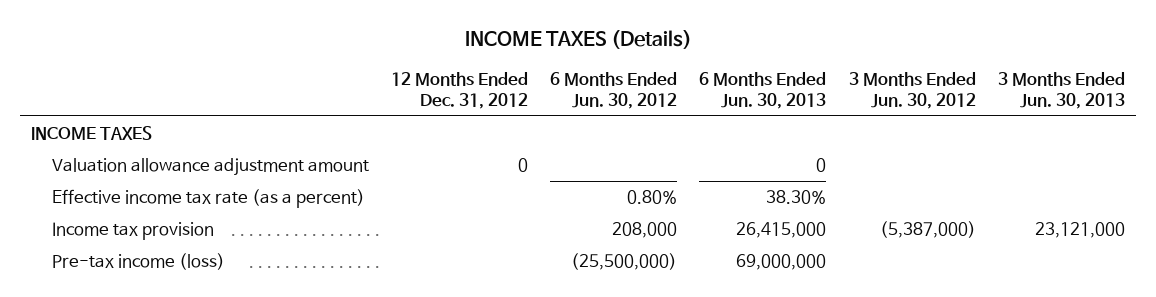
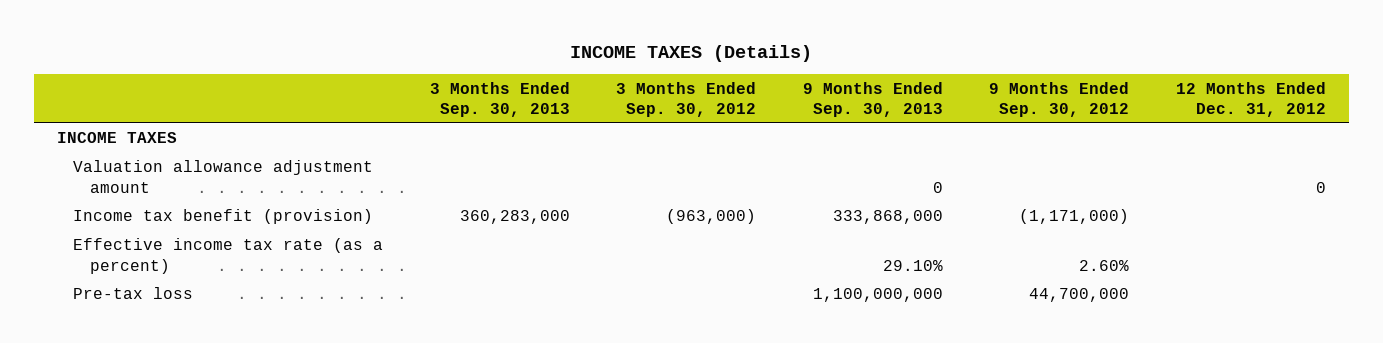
[550,71,678,109] 6 Months Ended Jun. 30, 2012 -> none
[699,71,827,109] 6 Months Ended Jun. 30, 2013 -> none
[848,71,976,109] 3 Months Ended Jun. 30, 2012 -> none
[997,71,1125,109] 3 Months Ended Jun. 30, 2013 -> none
none -> [429,81,570,117] 3 Months Ended Sep. 30, 2013
none -> [616,81,757,117] 3 Months Ended Sep. 30, 2012
none -> [802,81,943,117] 9 Months Ended Sep. 30, 2013
none -> [989,81,1130,117] 9 Months Ended Sep. 30, 2012
none -> [73,209,374,225] Income tax benefit (provision)
[51,222,214,241] Income tax provision -> none
[51,253,225,271] Pre-tax income (loss) -> [73,287,194,300] Pre-tax loss

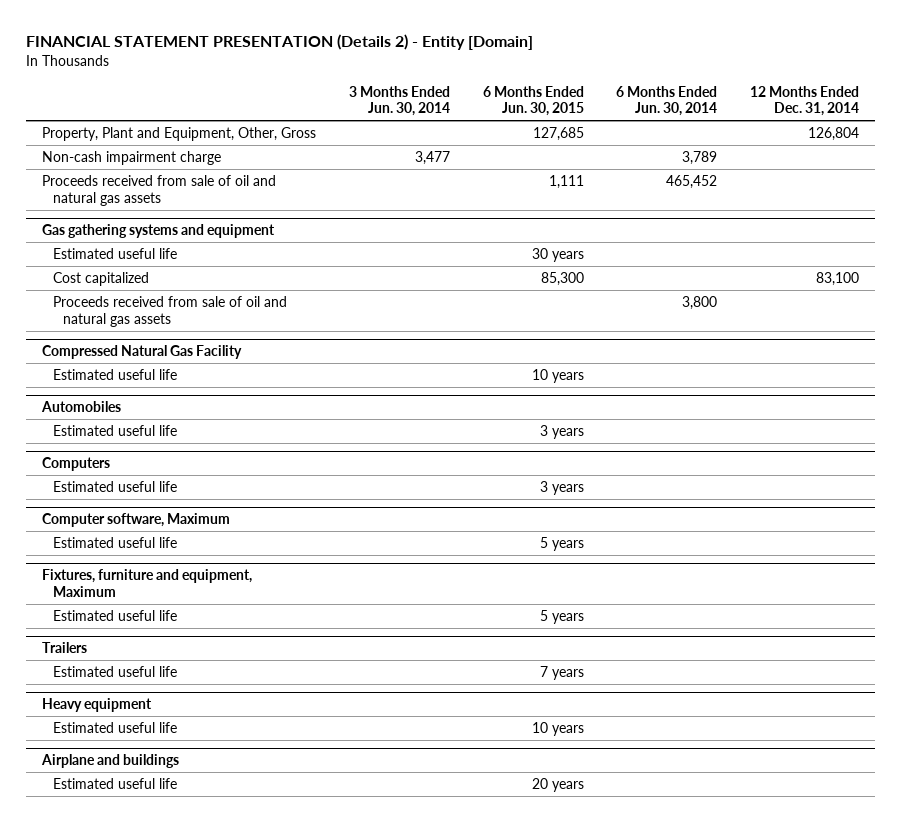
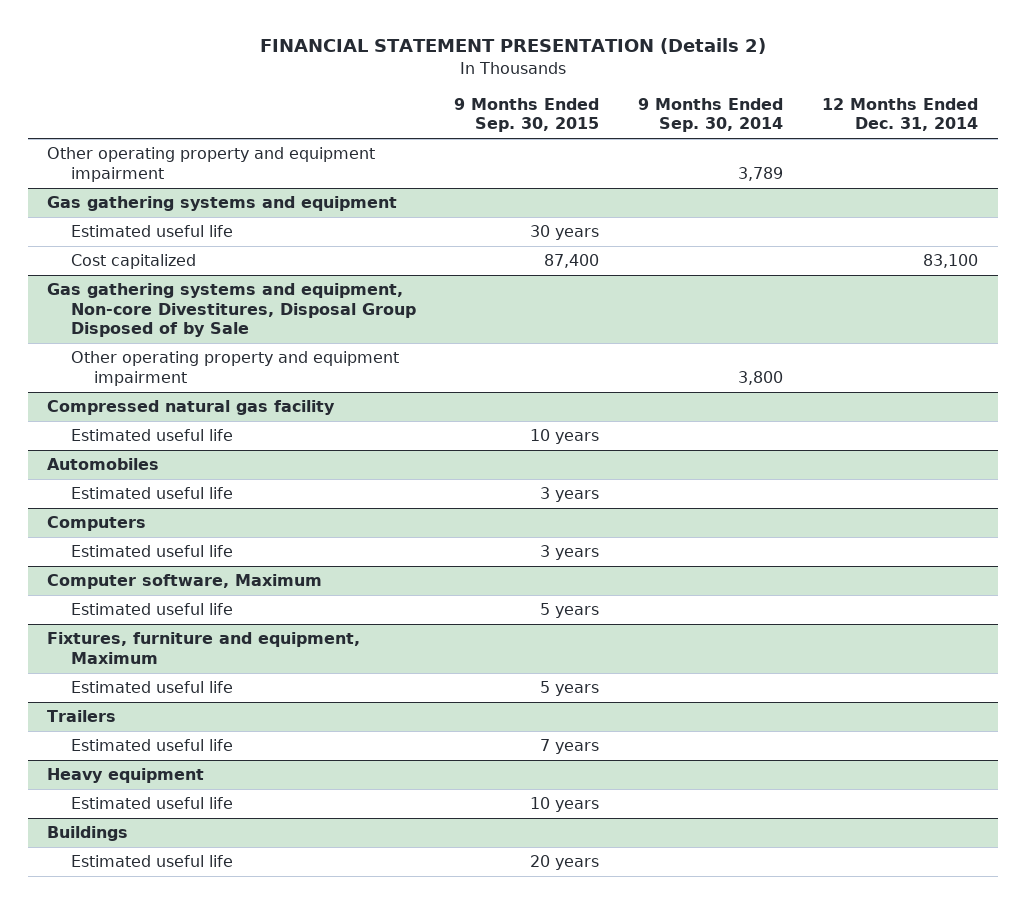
[25,34,533,51] FINANCIAL STATEMENT PRESENTATION (Details 2) - Entity [Domain] -> [259,38,766,55] FINANCIAL STATEMENT PRESENTATION (Details 2)
[348,85,450,117] 3 Months Ended Jun. 30, 2014 -> none
[482,85,584,117] 6 Months Ended Jun. 30, 2015 -> none
[616,85,718,117] 6 Months Ended Jun. 30, 2014 -> none
none -> [454,98,600,133] 9 Months Ended Sep. 30, 2015
none -> [638,98,784,133] 9 Months Ended Sep. 30, 2014
[42,126,317,141] Property, Plant and Equipment, Other, Gross -> none
[42,174,277,206] Proceeds received from sale of oil and natural gas assets -> none
[42,150,222,165] Non-cash impairment charge -> [47,147,376,182] Other operating property and equipment impairment
[52,295,287,327] Proceeds received from sale of oil and natural gas assets -> none
none -> [47,283,416,338] Gas gathering systems and equipment, Non-core Divestitures, Disposal Group Disposed of by Sale
none -> [70,351,399,386] Other operating property and equipment impairment
[42,345,243,360] Compressed Natural Gas Facility -> [47,400,336,416] Compressed natural gas facility
[41,754,180,769] Airplane and buildings -> none
[52,777,177,789] Estimated useful life -> none
none -> [47,826,129,842] Buildings
none -> [70,855,233,868] Estimated useful life

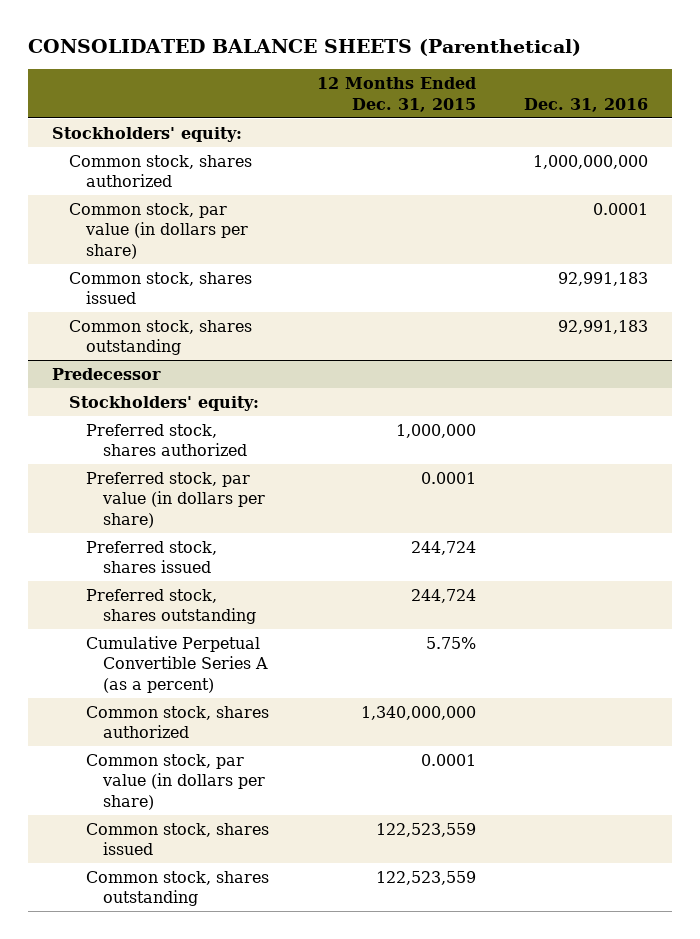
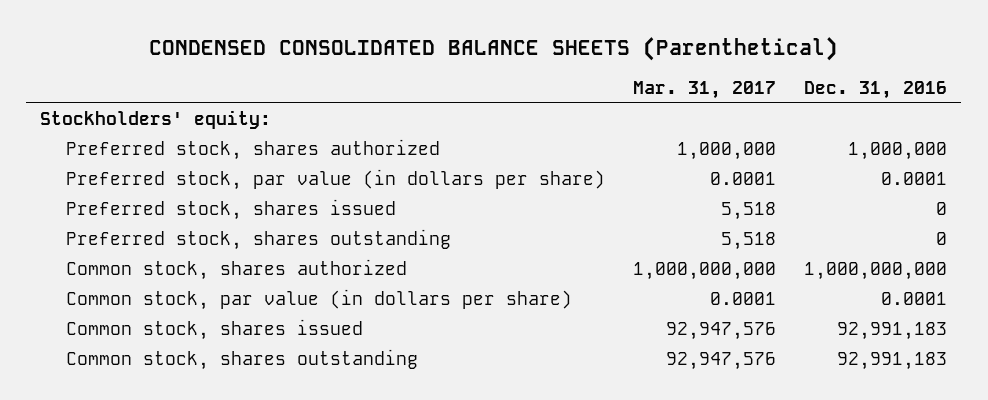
[28,39,582,57] CONSOLIDATED BALANCE SHEETS (Parenthetical) -> [148,36,838,61] CONDENSED CONSOLIDATED BALANCE SHEETS (Parenthetical)
[316,76,476,112] 12 Months Ended Dec. 31, 2015 -> none
none -> [633,81,777,100] Mar. 31, 2017
none -> [66,139,441,161] Preferred stock, shares authorized
none -> [66,169,606,191] Preferred stock, par value (in dollars per share)
none -> [66,199,397,221] Preferred stock, shares issued
none -> [66,229,452,251] Preferred stock, shares outstanding
[52,367,162,380] Predecessor -> none
[68,395,259,411] Stockholders' equity: -> none
[85,423,247,457] Preferred stock, shares authorized -> none
[85,471,265,529] Preferred stock, par value (in dollars per share) -> none
[85,540,217,574] Preferred stock, shares issued -> none
[85,588,256,625] Preferred stock, shares outstanding -> none
[85,635,268,694] Cumulative Perpetual Convertible Series A (as a percent) -> none
[85,705,269,739] Common stock, shares authorized -> none
[85,753,265,811] Common stock, par value (in dollars per share) -> none
[85,822,269,856] Common stock, shares issued -> none
[85,870,269,907] Common stock, shares outstanding -> none

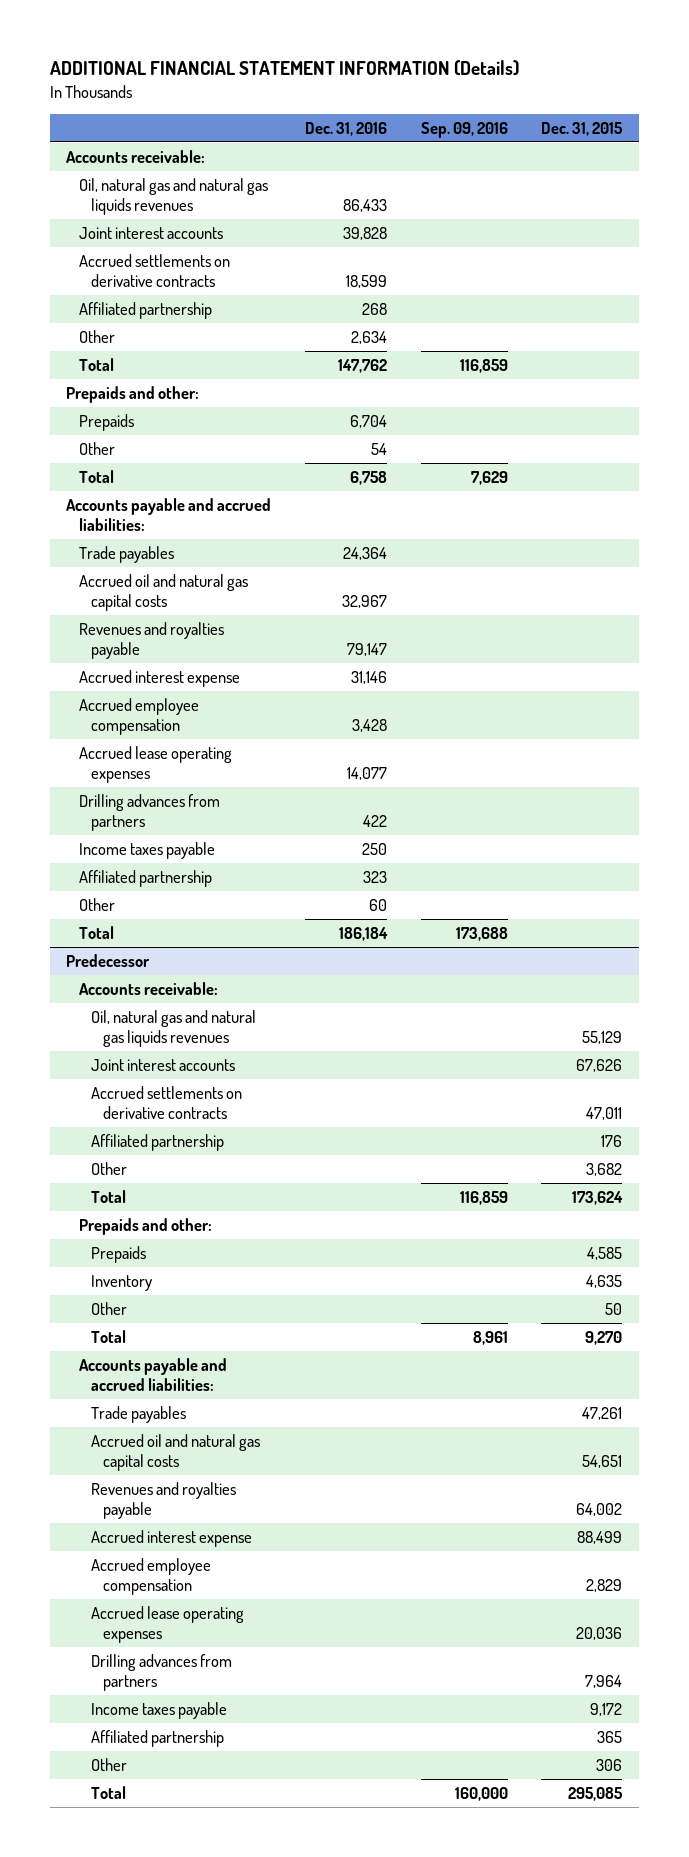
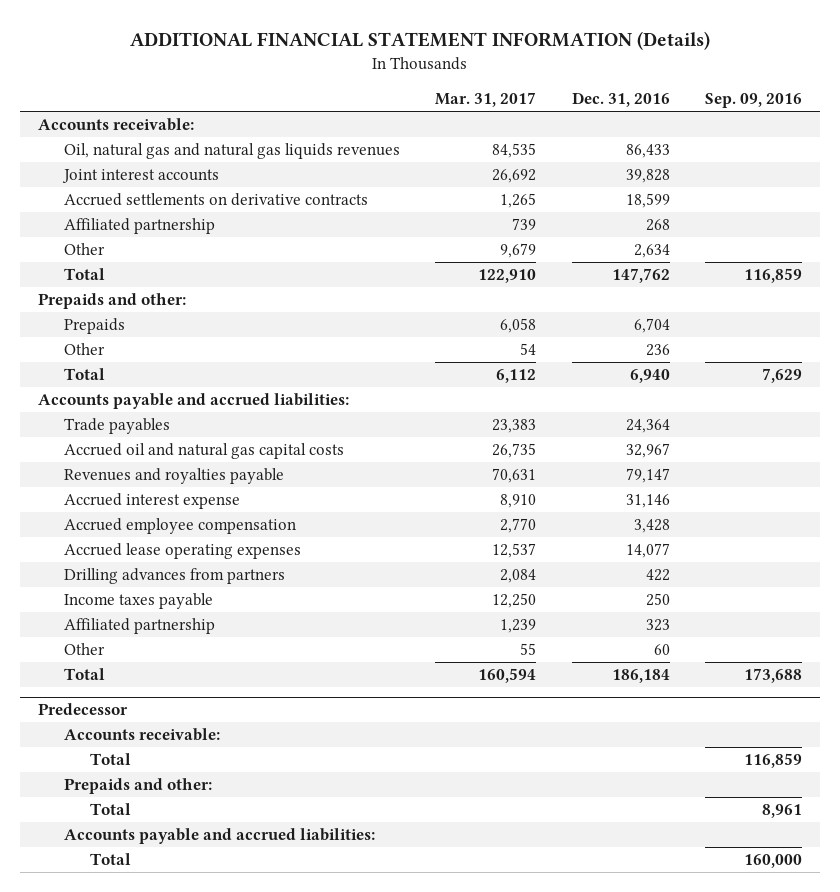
[541,121,624,136] Dec. 31, 2015 -> none
none -> [435,92,537,108] Mar. 31, 2017
[371,442,388,455] 54 -> [645,344,670,357] 236
[350,470,388,485] 6,758 -> [629,369,670,384] 6,940
[90,1009,256,1048] Oil, natural gas and natural gas liquids revenues -> none
[90,1058,235,1071] Joint interest accounts -> none
[90,1085,242,1120] Accrued settlements on derivative contracts -> none
[90,1133,224,1151] Affiliated partnership -> none
[90,1161,127,1175] Other -> none
[90,1245,146,1263] Prepaids -> none
[90,1274,152,1291] Inventory -> none
[90,1301,127,1315] Other -> none
[90,1405,186,1423] Trade payables -> none
[90,1433,260,1472] Accrued oil and natural gas capital costs -> none
[90,1481,236,1520] Revenues and royalties payable -> none
[90,1529,252,1547] Accrued interest expense -> none
[90,1557,211,1596] Accrued employee compensation -> none
[90,1605,244,1644] Accrued lease operating expenses -> none
[90,1653,232,1692] Drilling advances from partners -> none
[90,1701,227,1719] Income taxes payable -> none
[90,1729,224,1747] Affiliated partnership -> none
[90,1757,127,1771] Other -> none

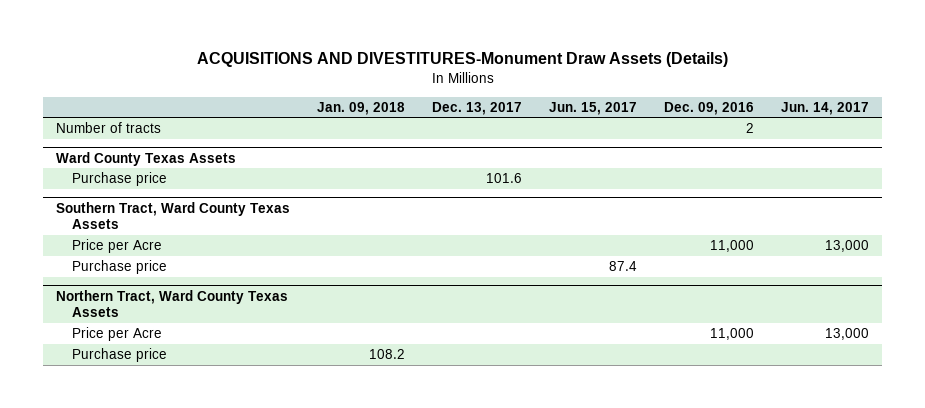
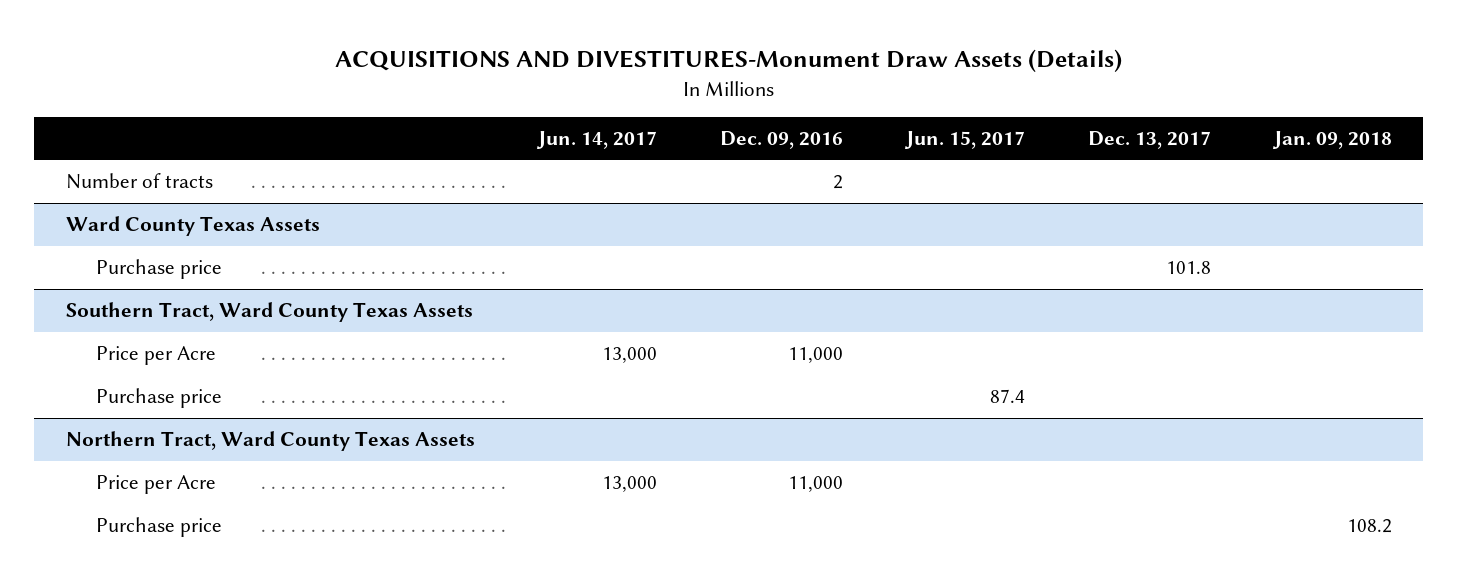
[486,173,523,184] 101.6 -> [1165,261,1211,275] 101.8

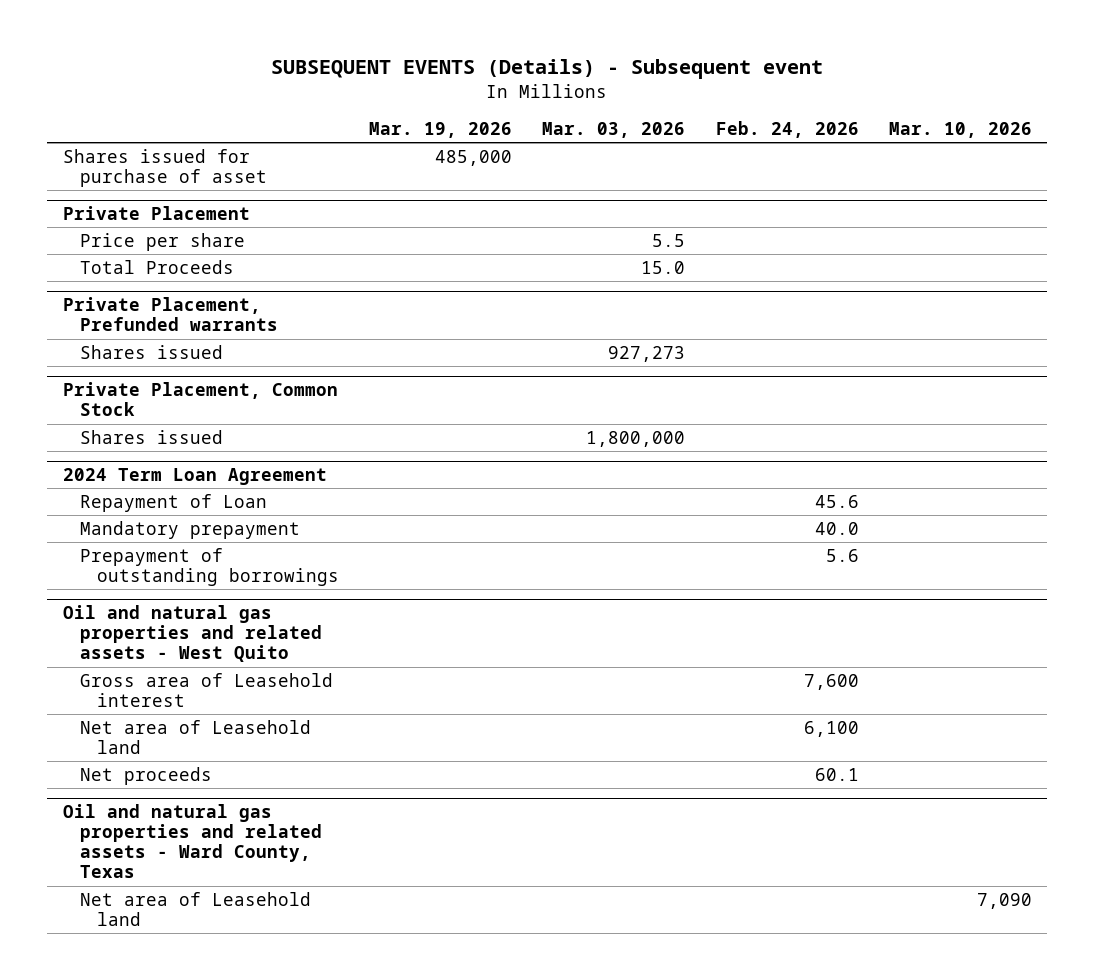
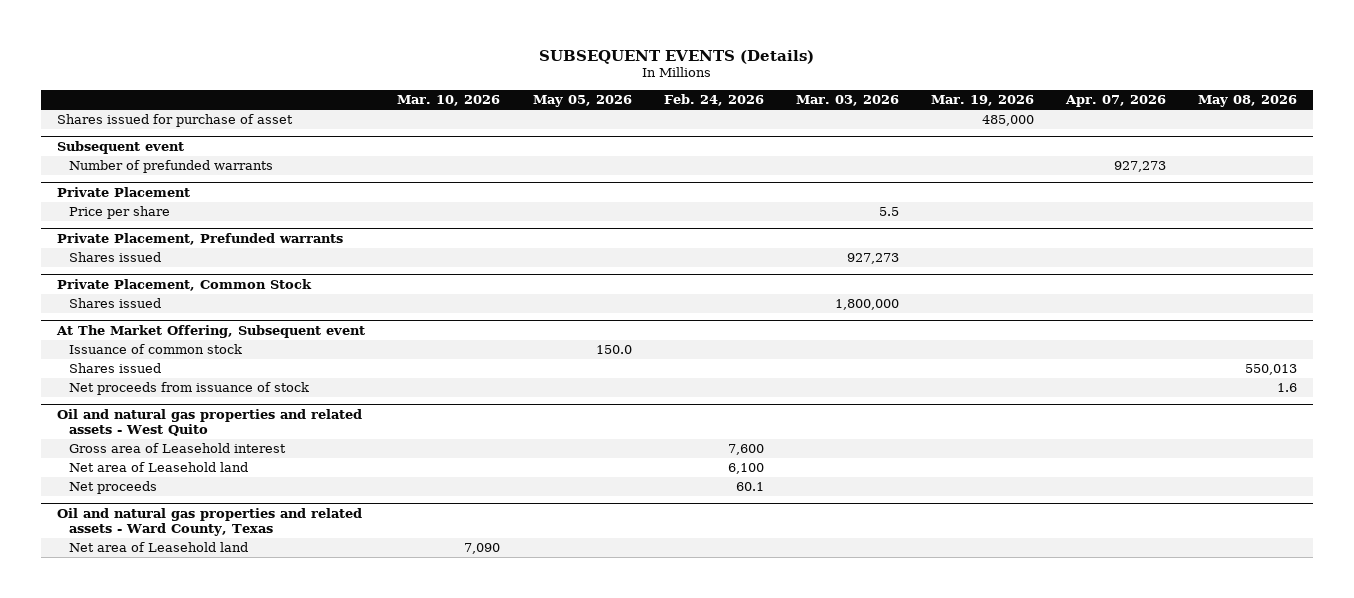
[271,59,824,80] SUBSEQUENT EVENTS (Details) - Subsequent event -> [539,49,815,64] SUBSEQUENT EVENTS (Details)
none -> [532,94,632,107] May 05, 2026
none -> [1064,94,1166,107] Apr. 07, 2026
none -> [1197,94,1297,107] May 08, 2026
none -> [57,140,185,154] Subsequent event
none -> [68,160,273,174] Number of prefunded warrants
[79,259,234,274] Total Proceeds -> none
[62,467,327,485] 2024 Term Loan Agreement -> none
[79,493,267,512] Repayment of Loan -> none
[79,520,300,539] Mandatory prepayment -> none
[79,547,339,587] Prepayment of outstanding borrowings -> none
none -> [56,324,366,338] At The Market Offering, Subsequent event
none -> [68,344,242,355] Issuance of common stock
none -> [68,363,161,374] Shares issued
none -> [68,382,309,396] Net proceeds from issuance of stock

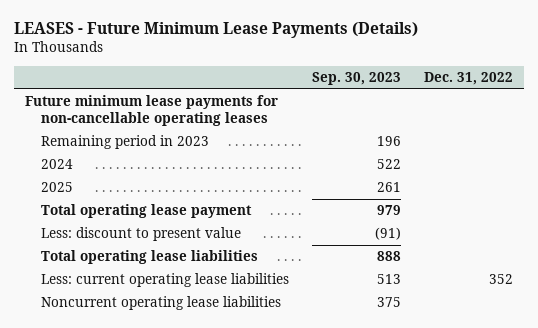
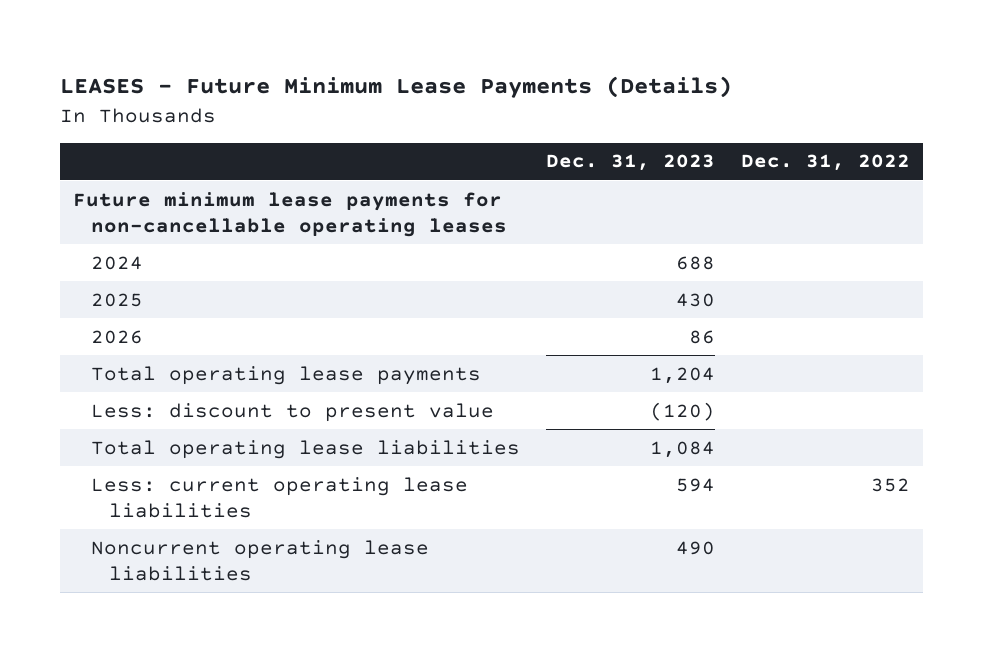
[311,72,401,86] Sep. 30, 2023 -> none
none -> [546,154,716,172] Dec. 31, 2023
[41,135,210,150] Remaining period in 2023 -> none
none -> [91,329,144,344] 2026
[41,204,253,219] Total operating lease payment -> [91,365,482,385] Total operating lease payments

